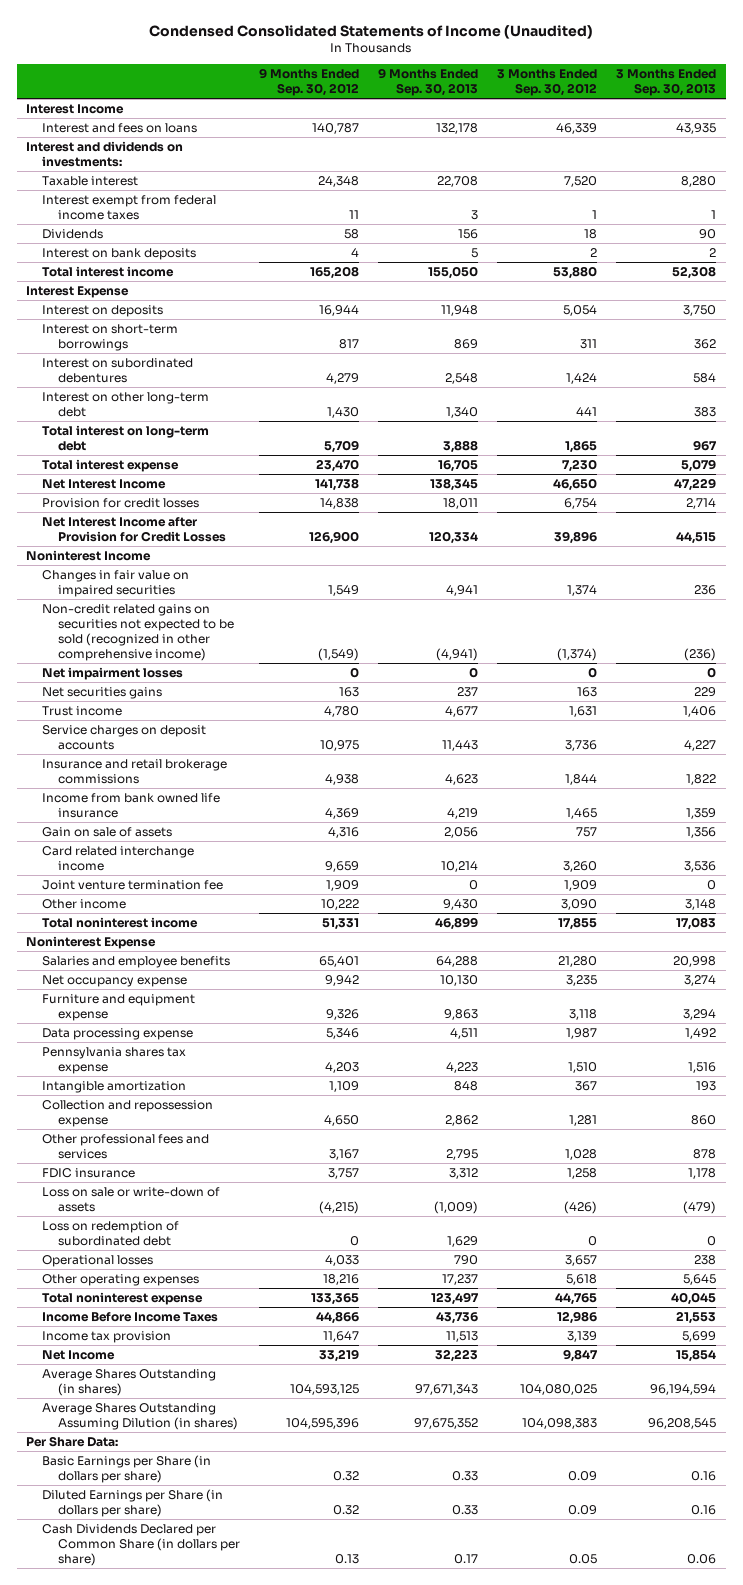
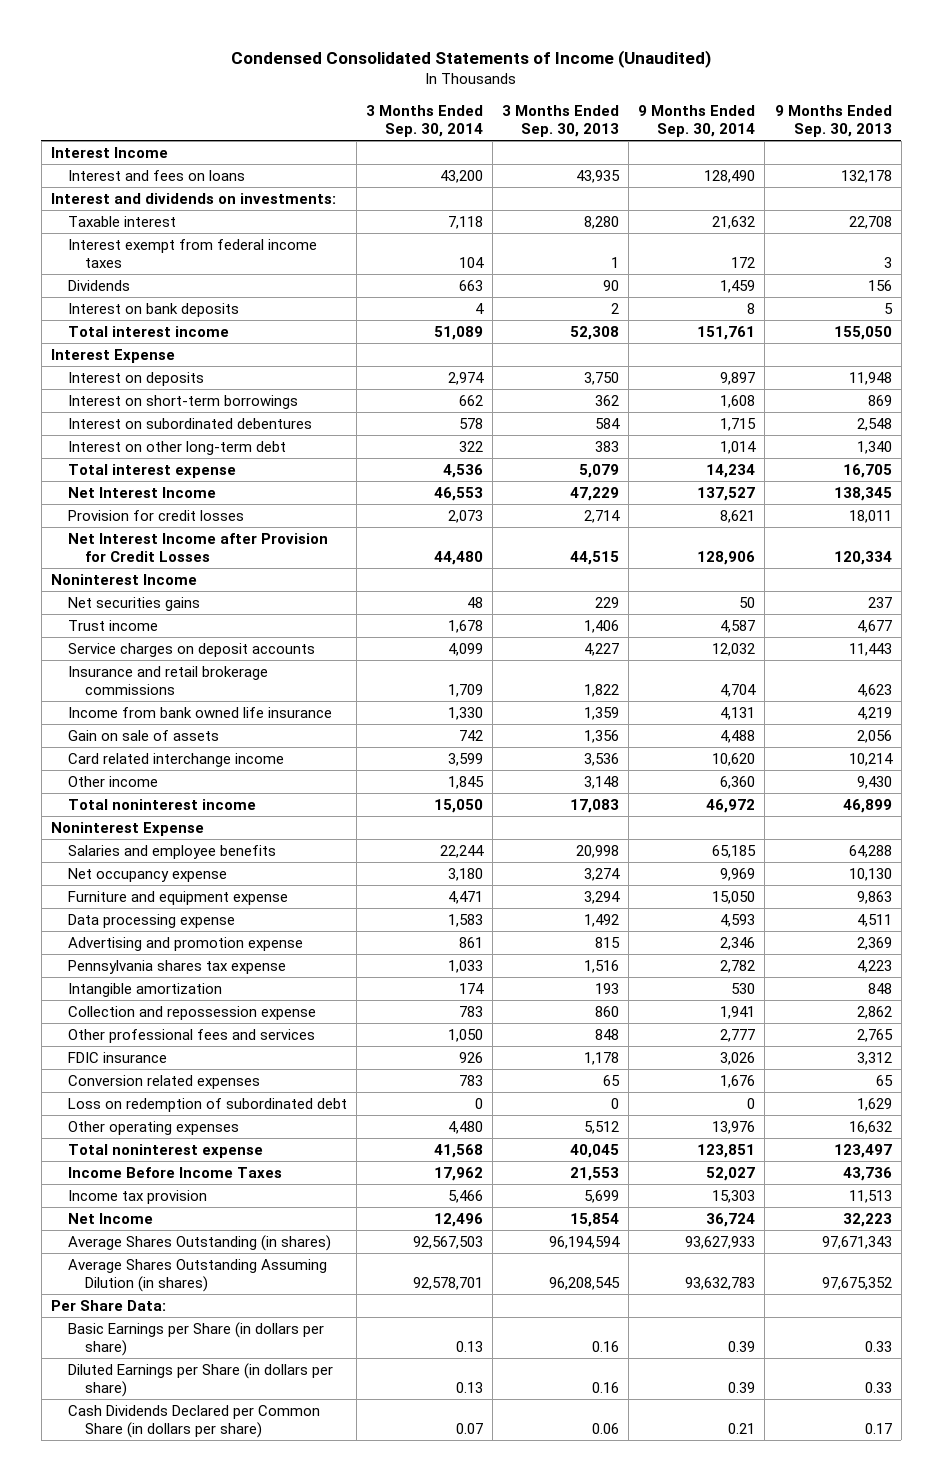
[259,67,360,96] 9 Months Ended Sep. 30, 2012 -> none
[497,68,598,96] 3 Months Ended Sep. 30, 2012 -> none
none -> [366,104,484,138] 3 Months Ended Sep. 30, 2014
none -> [638,104,756,138] 9 Months Ended Sep. 30, 2014
[42,424,210,451] Total interest on long-term debt -> none
[42,569,190,597] Changes in fair value on impaired securities -> none
[42,603,234,662] Non-credit related gains on securities not expected to be sold (recognized in other comprehensive income) -> none
[42,666,184,680] Net impairment losses -> none
[42,879,224,890] Joint venture termination fee -> none
none -> [67,936,303,951] Advertising and promotion expense
[446,1148,479,1160] 2,795 -> [856,1028,893,1042] 2,765
[693,1148,717,1159] 878 -> [595,1028,620,1040] 848
[42,1186,221,1212] Loss on sale or write-down of assets -> none
none -> [67,1074,260,1089] Conversion related expenses
[42,1254,154,1267] Operational losses -> none
[442,1273,479,1285] 17,237 -> [848,1120,892,1134] 16,632
[683,1273,717,1285] 5,645 -> [584,1120,620,1134] 5,512

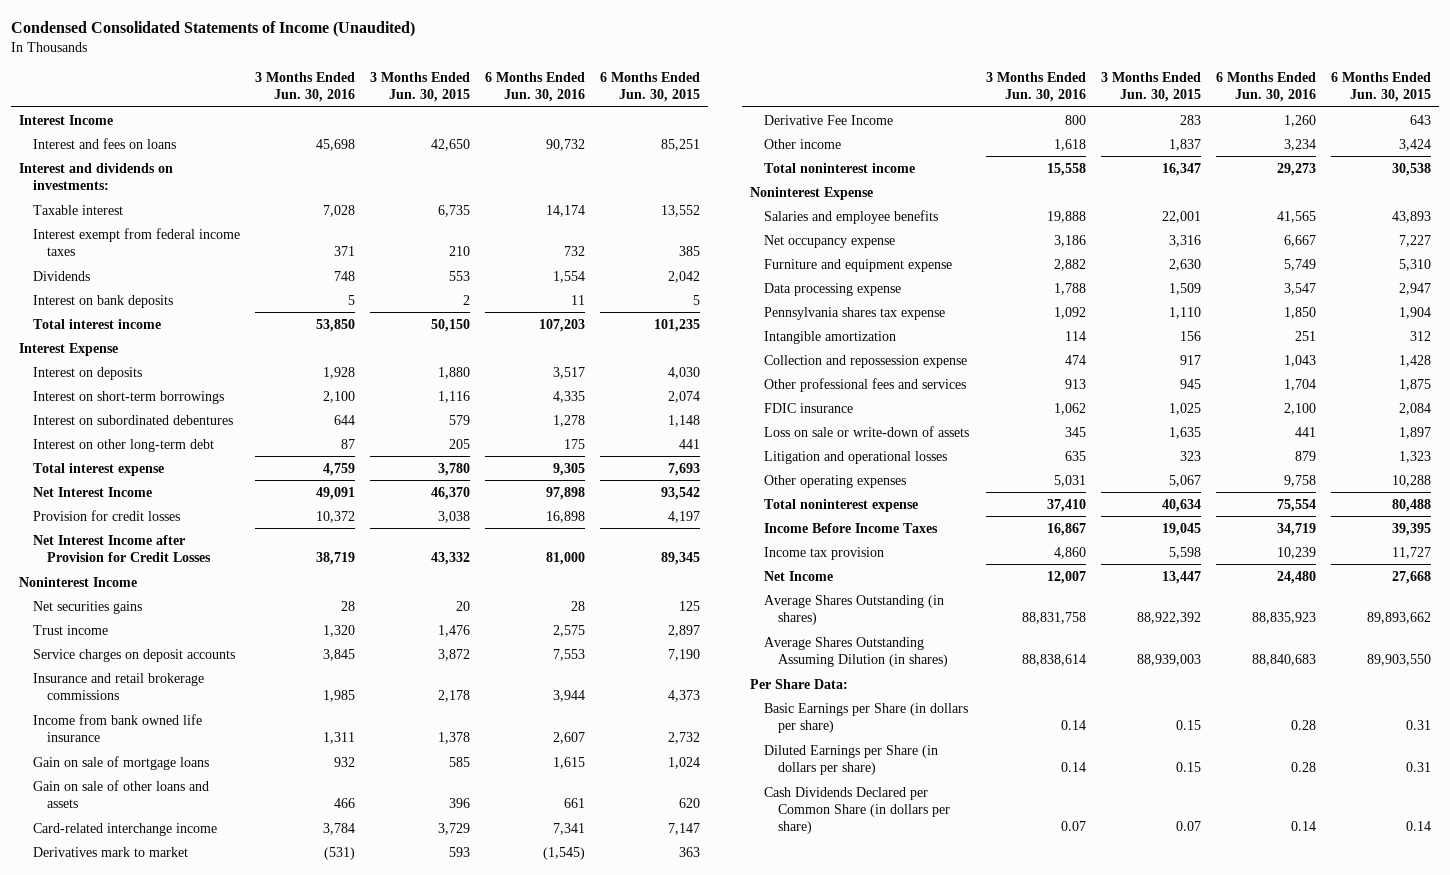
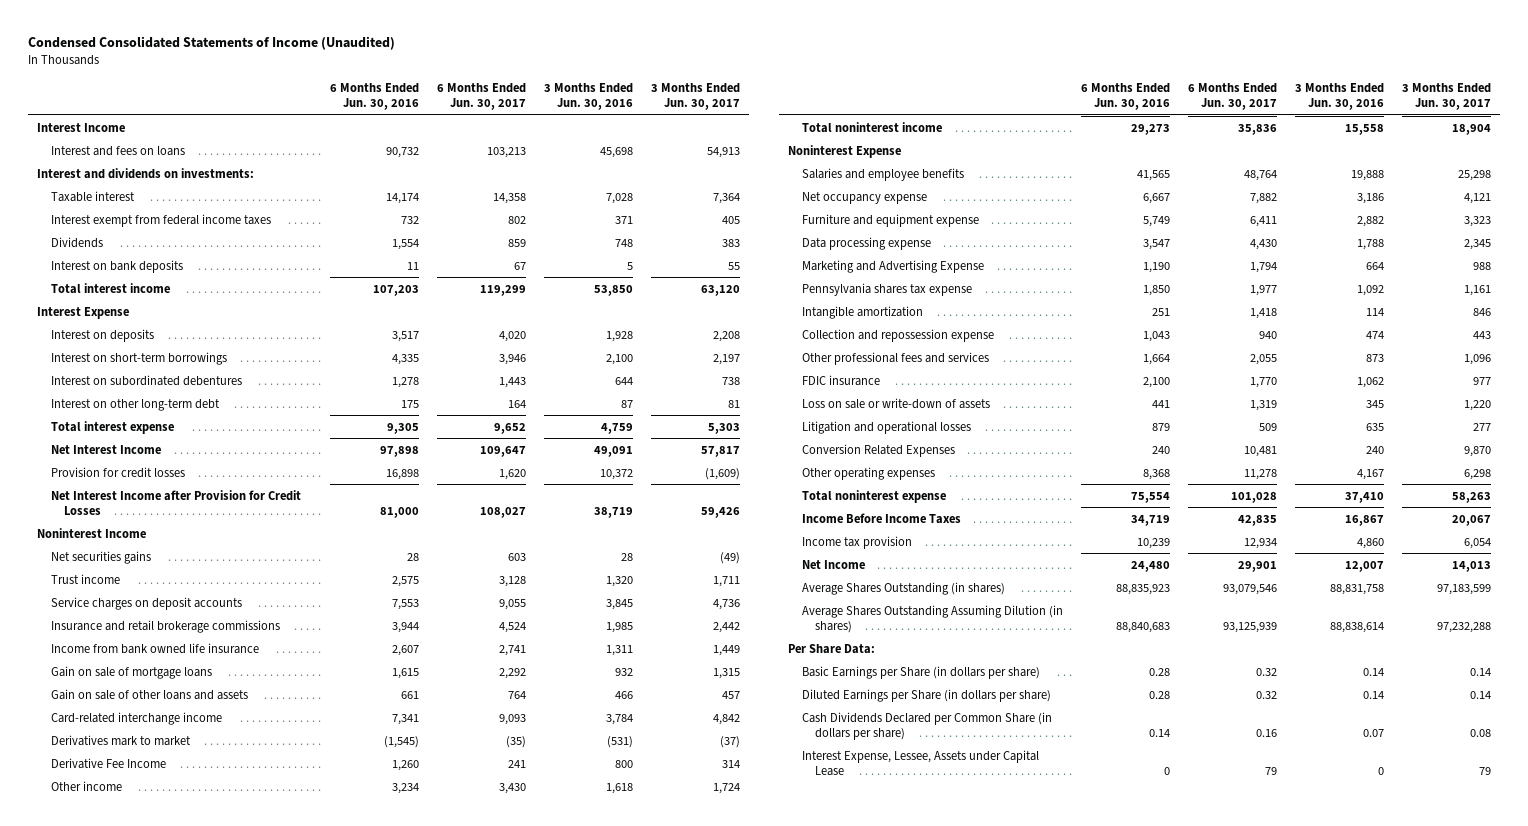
[370,71,471,103] 3 Months Ended Jun. 30, 2015 -> none
[600,71,701,103] 6 Months Ended Jun. 30, 2015 -> none
none -> [436,83,526,111] 6 Months Ended Jun. 30, 2017
none -> [650,83,740,111] 3 Months Ended Jun. 30, 2017
none -> [801,259,984,273] Marketing and Advertising Expense
[1065,378,1087,389] 913 -> [1365,353,1384,362] 873
[1284,378,1317,391] 1,704 -> [1142,353,1170,365] 1,664
none -> [801,443,955,457] Conversion Related Expenses
[1054,474,1087,487] 5,031 -> [1356,468,1384,480] 4,167
[1284,474,1317,487] 9,758 -> [1142,468,1170,480] 8,368
none -> [801,749,1039,776] Interest Expense, Lessee, Assets under Capital Lease

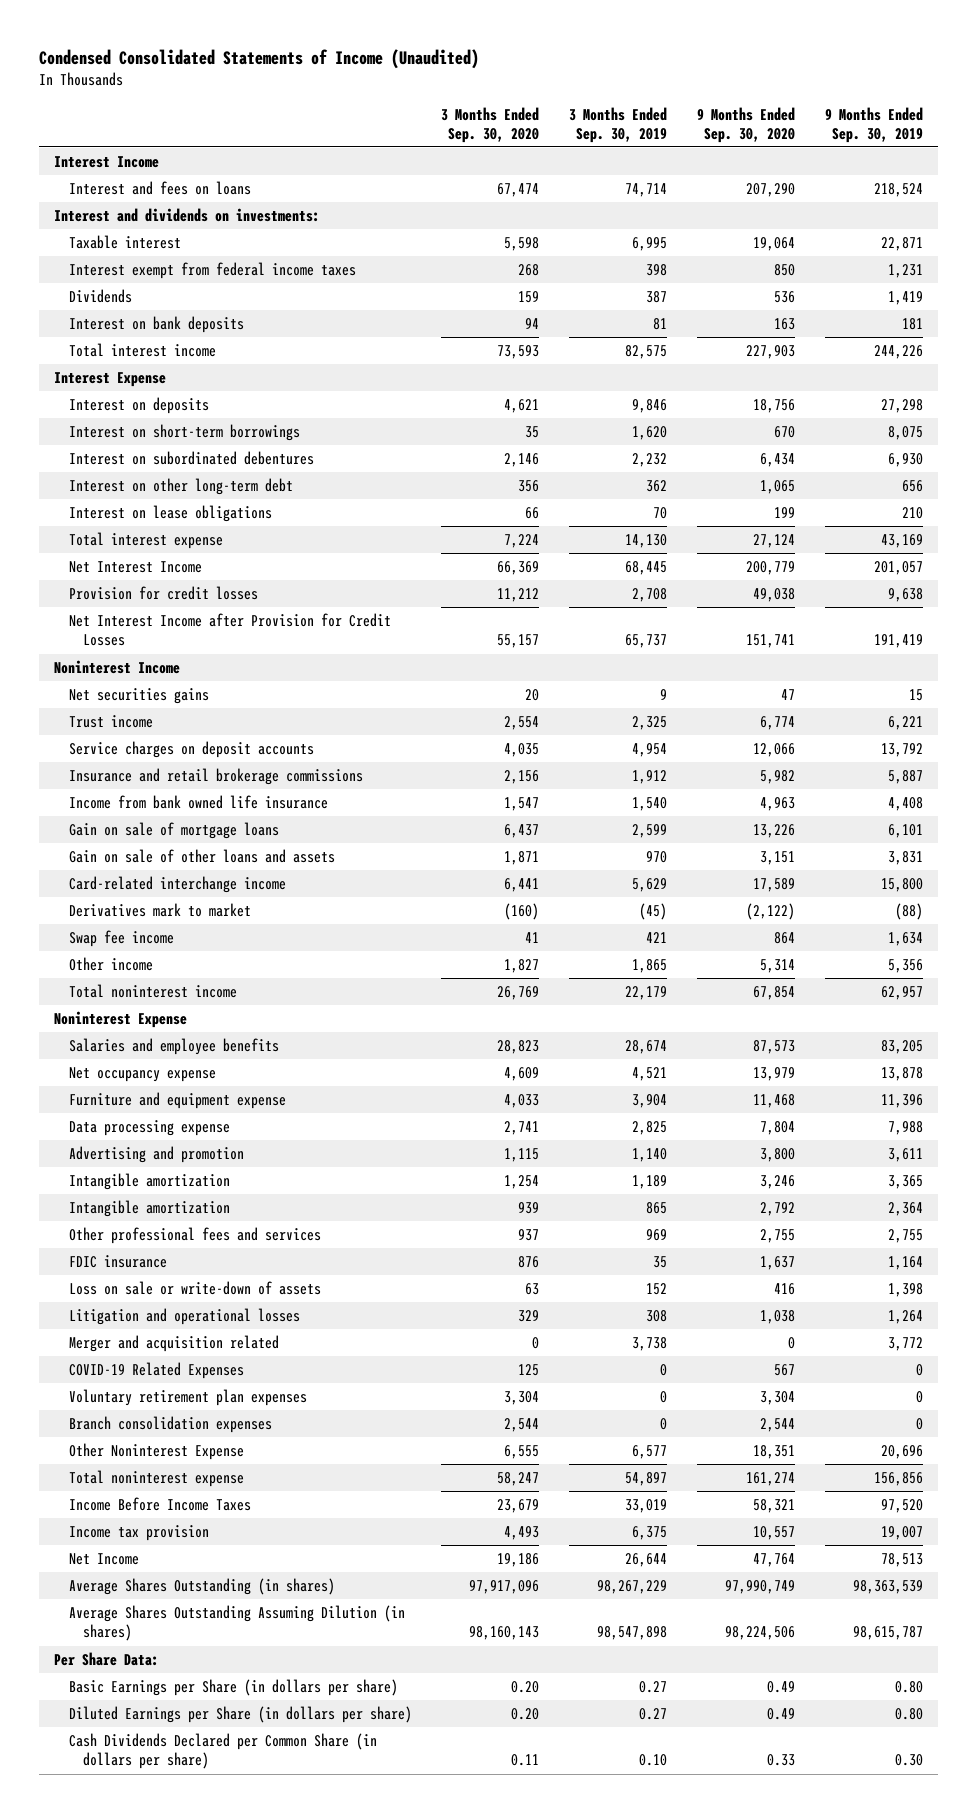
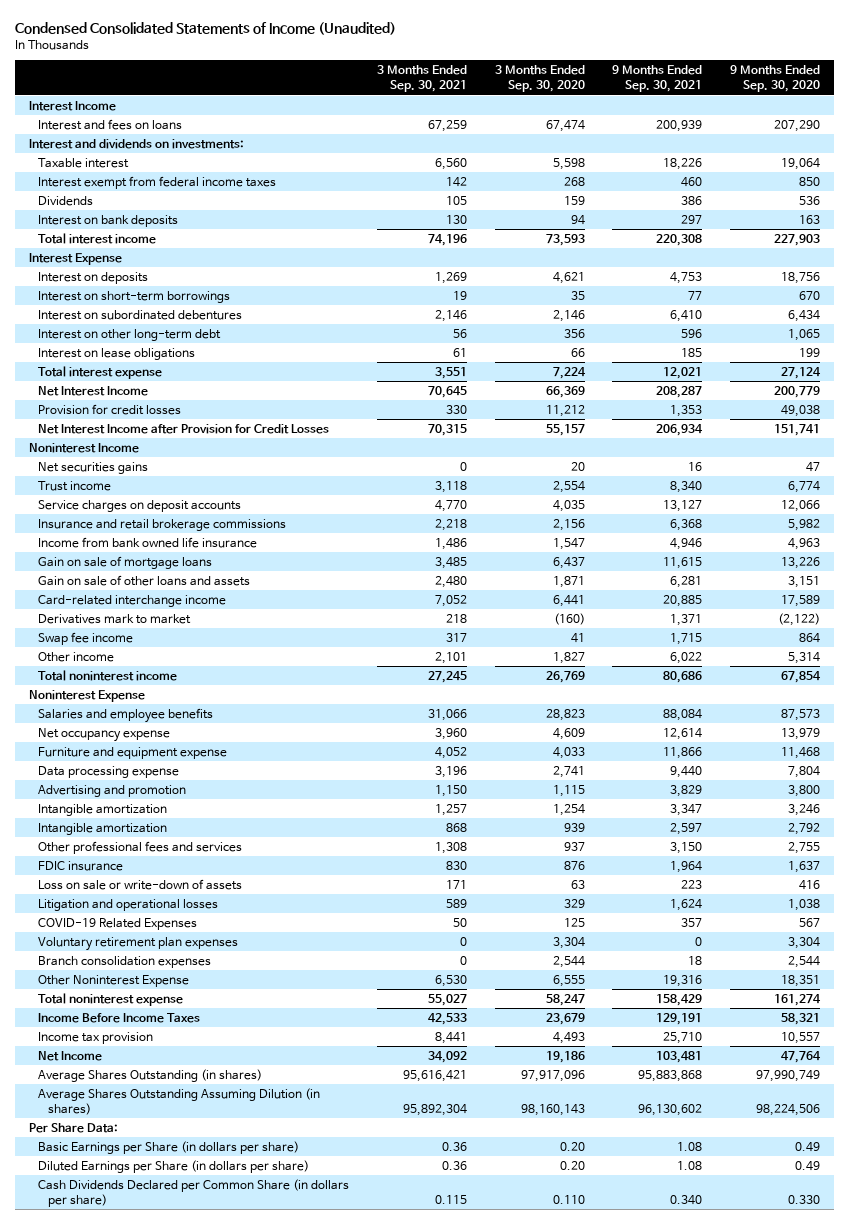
[569,106,668,143] 3 Months Ended Sep. 30, 2019 -> none
[825,106,924,143] 9 Months Ended Sep. 30, 2019 -> none
none -> [377,65,468,93] 3 Months Ended Sep. 30, 2021
none -> [612,65,703,93] 9 Months Ended Sep. 30, 2021
[68,1335,279,1353] Merger and acquisition related -> none
[511,1754,540,1767] 0.11 -> [552,1194,585,1204] 0.110
[767,1754,796,1767] 0.33 -> [788,1194,821,1204] 0.330

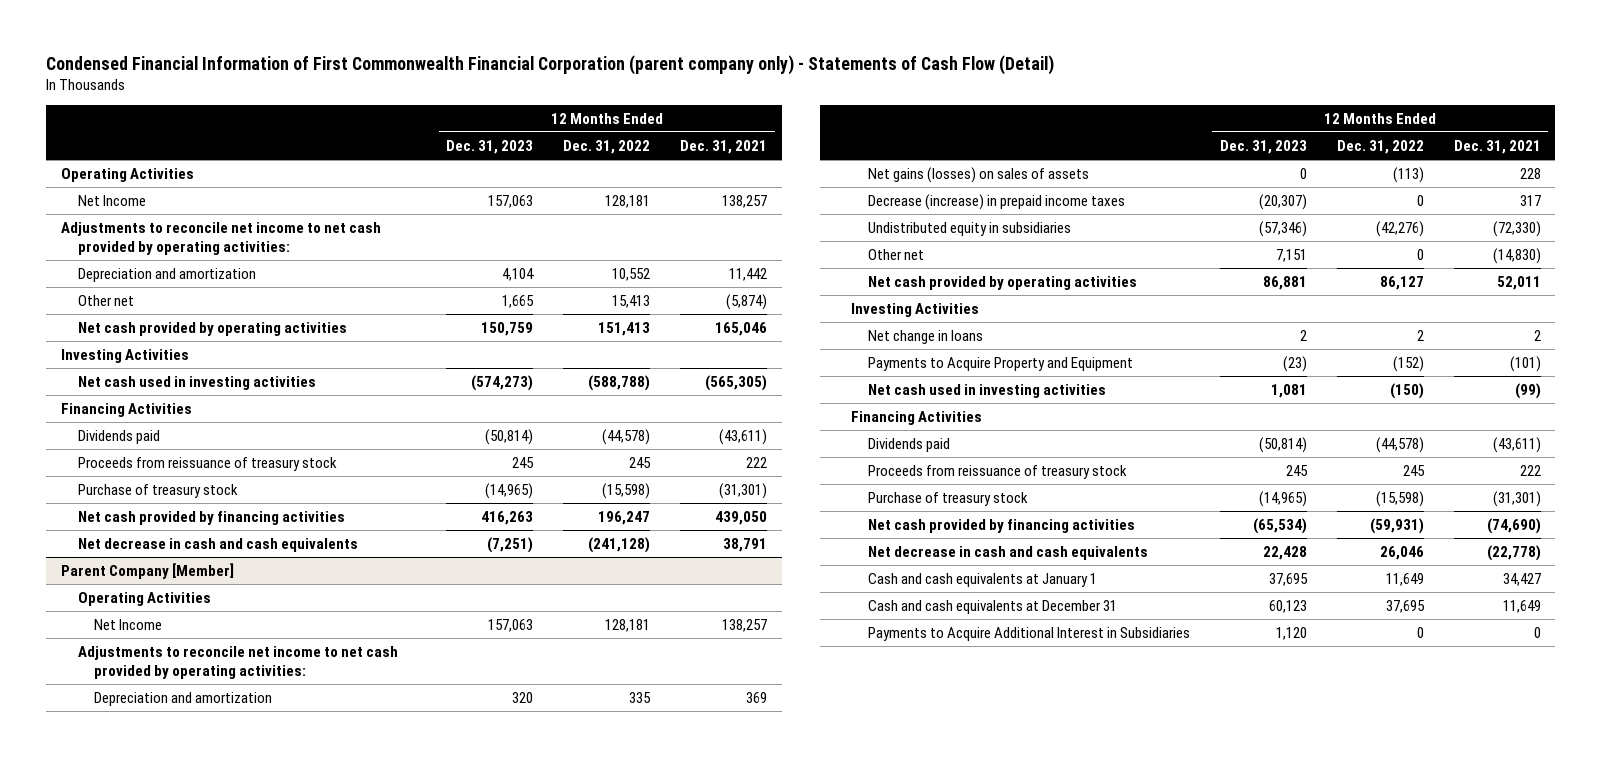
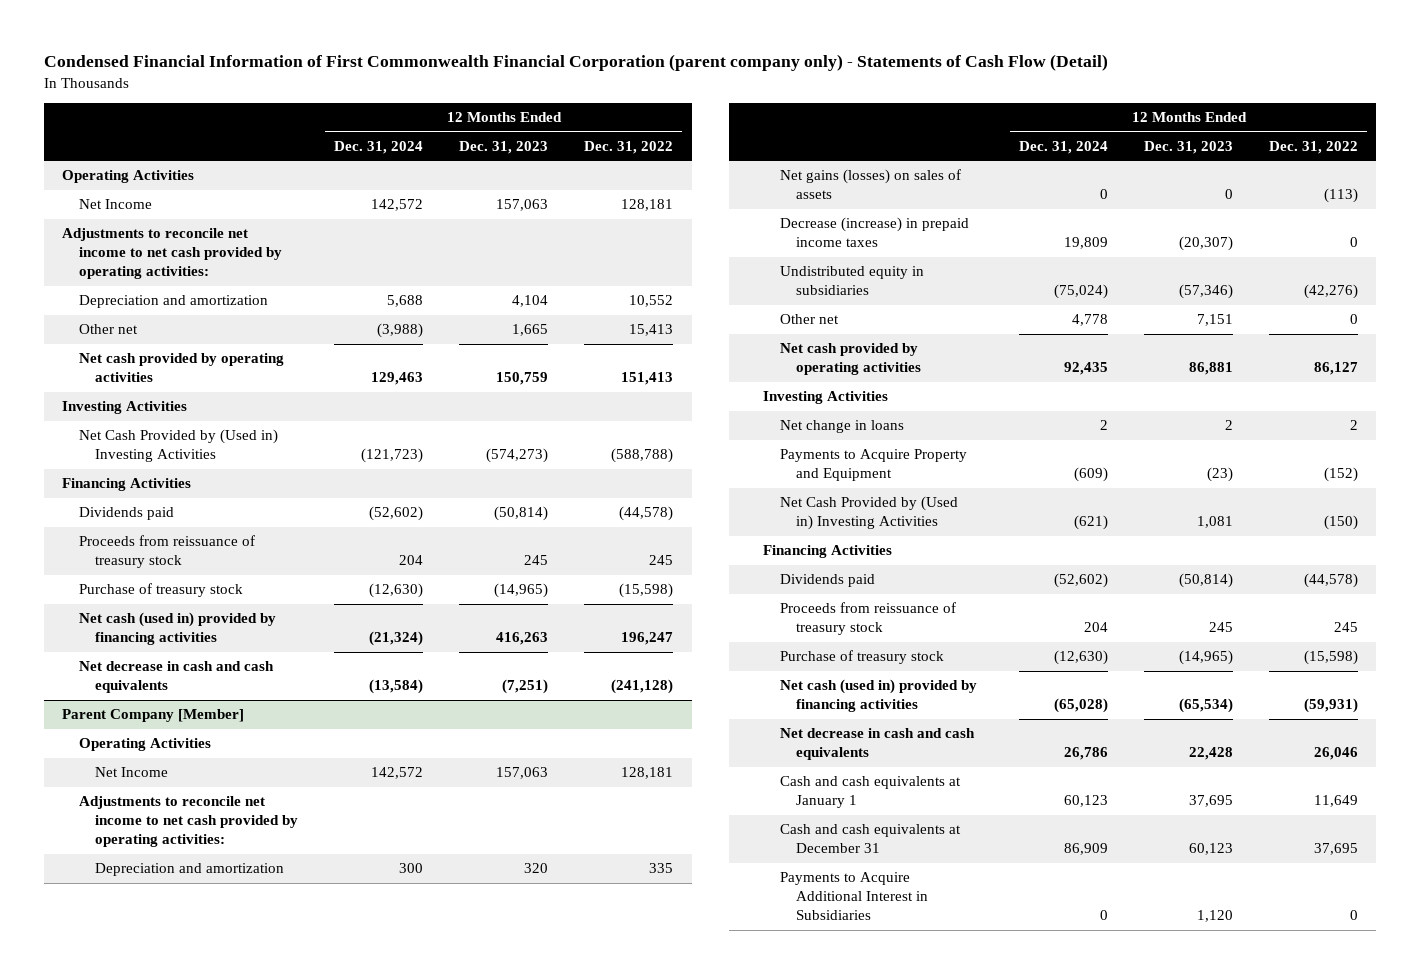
[680,139,768,154] Dec. 31, 2021 -> none
none -> [333,140,423,154] Dec. 31, 2024
[77,375,316,390] Net cash used in investing activities -> [78,429,278,463] Net Cash Provided by (Used in) Investing Activities
[77,510,345,525] Net cash provided by financing activities -> [78,612,276,646] Net cash (used in) provided by financing activities
[867,383,1106,398] Net cash used in investing activities -> [779,496,958,531] Net Cash Provided by (Used in) Investing Activities
[867,518,1135,533] Net cash provided by financing activities -> [779,679,977,713] Net cash (used in) provided by financing activities

